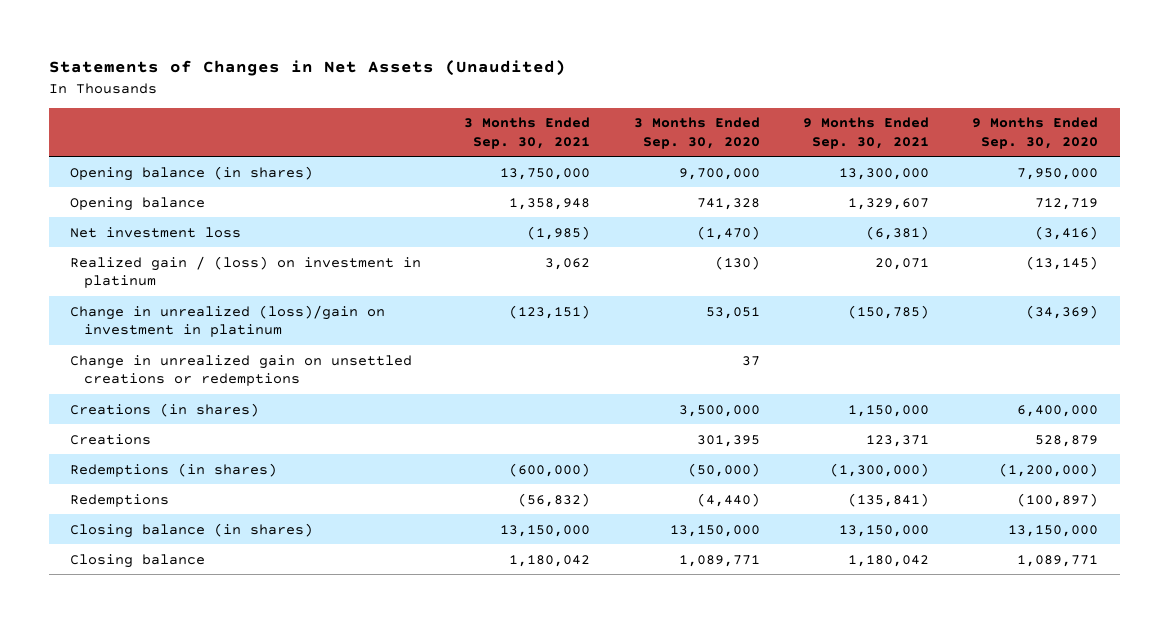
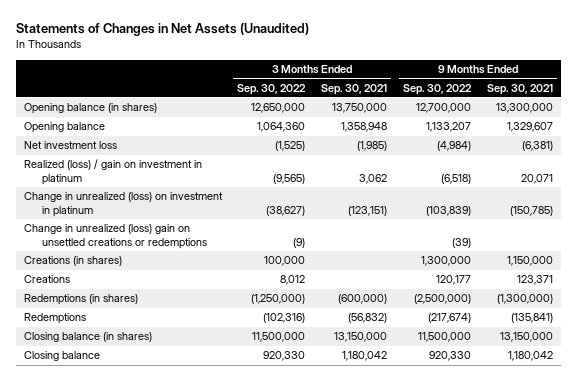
[633,117,760,149] 3 Months Ended Sep. 30, 2020 -> none
[971,117,1098,149] 9 Months Ended Sep. 30, 2020 -> none
none -> [237,83,307,95] Sep. 30, 2022
none -> [402,83,472,95] Sep. 30, 2022
[70,255,422,288] Realized gain / (loss) on investment in platinum -> [23,159,202,185] Realized (loss) / gain on investment in platinum
[70,304,386,337] Change in unrealized (loss)/gain on investment in platinum -> [23,192,223,217] Change in unrealized (loss) on investment in platinum
[70,354,413,386] Change in unrealized gain on unsettled creations or redemptions -> [23,224,207,249] Change in unrealized (loss) gain on unsettled creations or redemptions

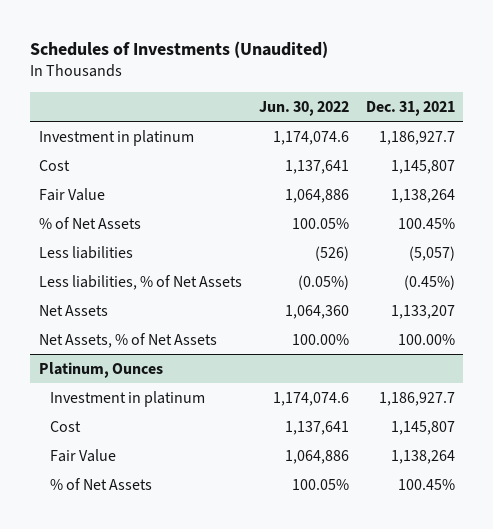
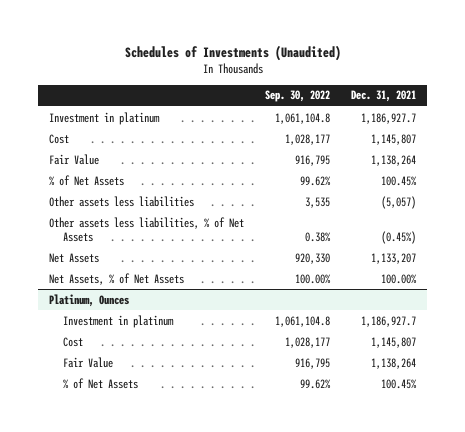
[258,100,349,116] Jun. 30, 2022 -> none
none -> [265,90,331,103] Sep. 30, 2022
[38,245,133,259] Less liabilities -> [48,195,194,207] Other assets less liabilities
[38,274,242,290] Less liabilities, % of Net Assets -> [48,216,244,242] Other assets less liabilities, % of Net Assets

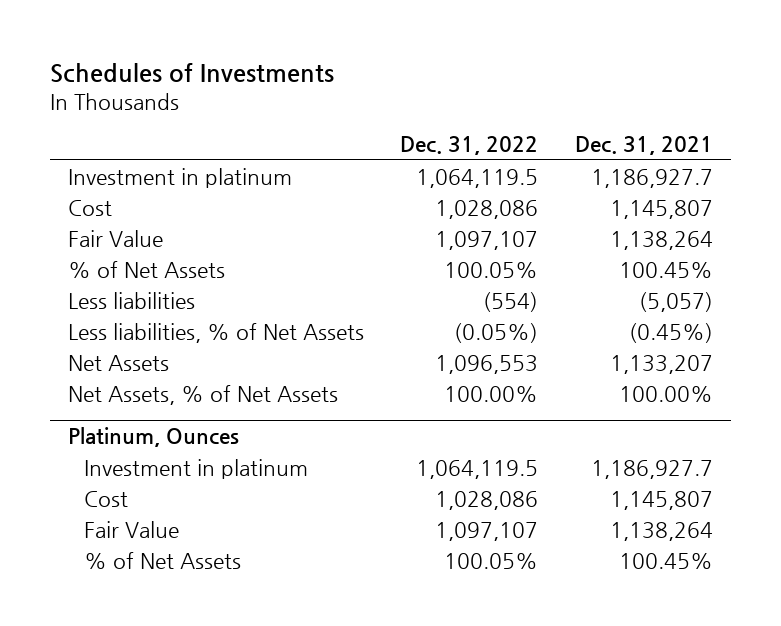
[124,44,341,61] Schedules of Investments (Unaudited) -> [49,63,334,84] Schedules of Investments
[265,90,331,103] Sep. 30, 2022 -> none
none -> [400,136,539,156] Dec. 31, 2022
[48,195,194,207] Other assets less liabilities -> [67,291,195,309] Less liabilities
[48,216,244,242] Other assets less liabilities, % of Net Assets -> [67,322,364,343] Less liabilities, % of Net Assets

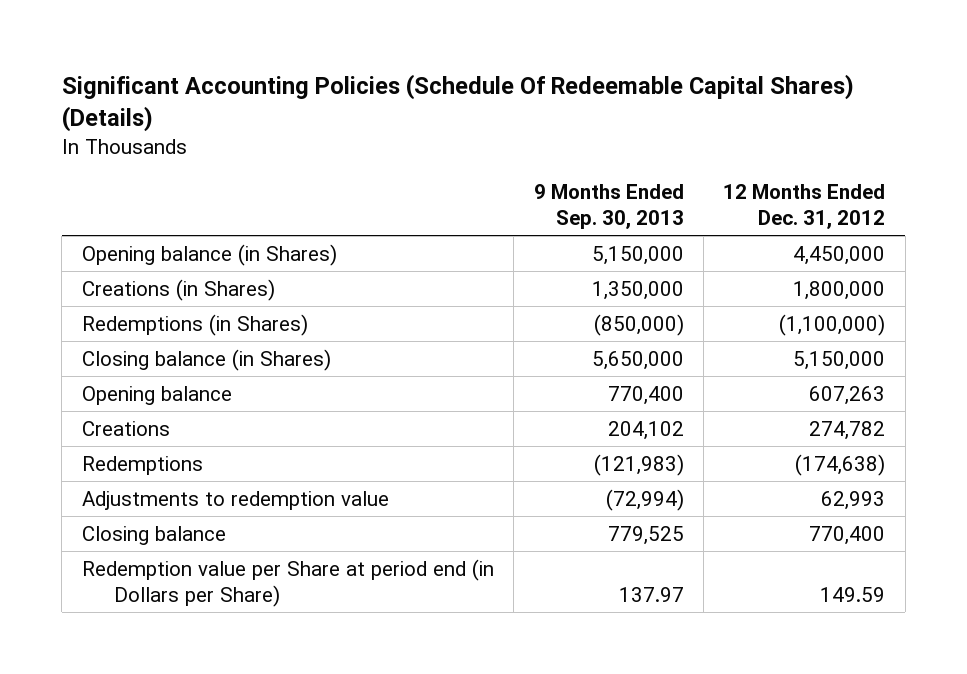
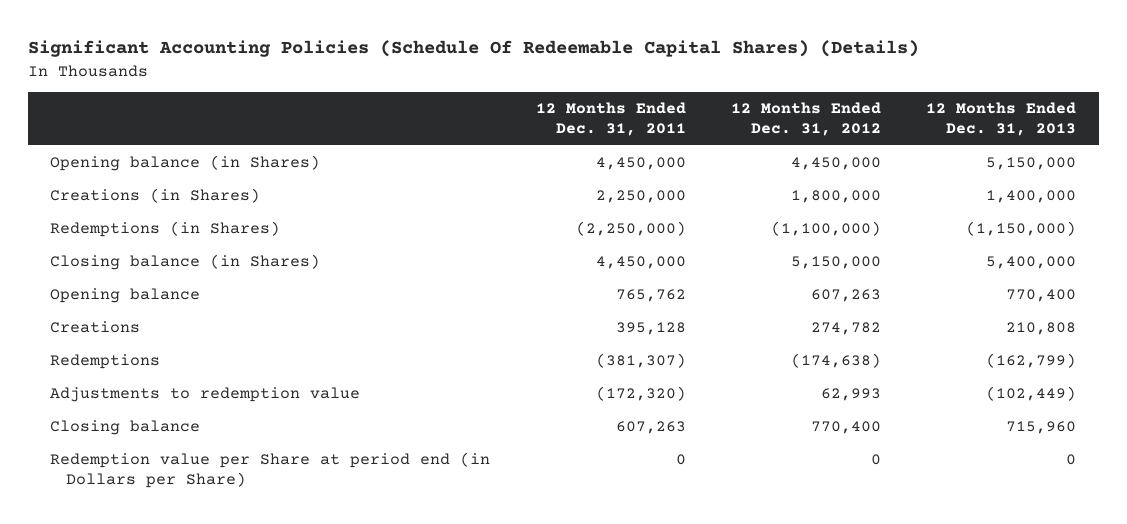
[533,184,684,230] 9 Months Ended Sep. 30, 2013 -> none
none -> [535,102,686,137] 12 Months Ended Dec. 31, 2011
none -> [926,102,1077,137] 12 Months Ended Dec. 31, 2013
[820,586,886,602] 149.59 -> [870,454,881,466] 0

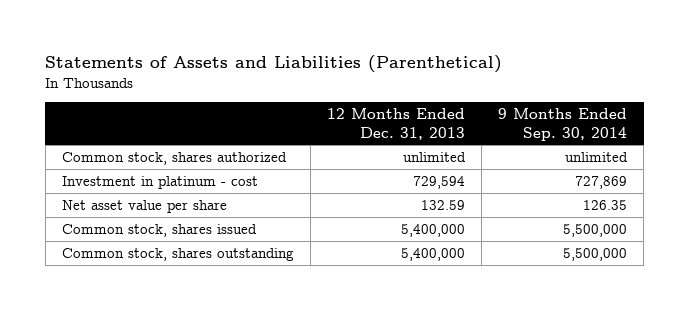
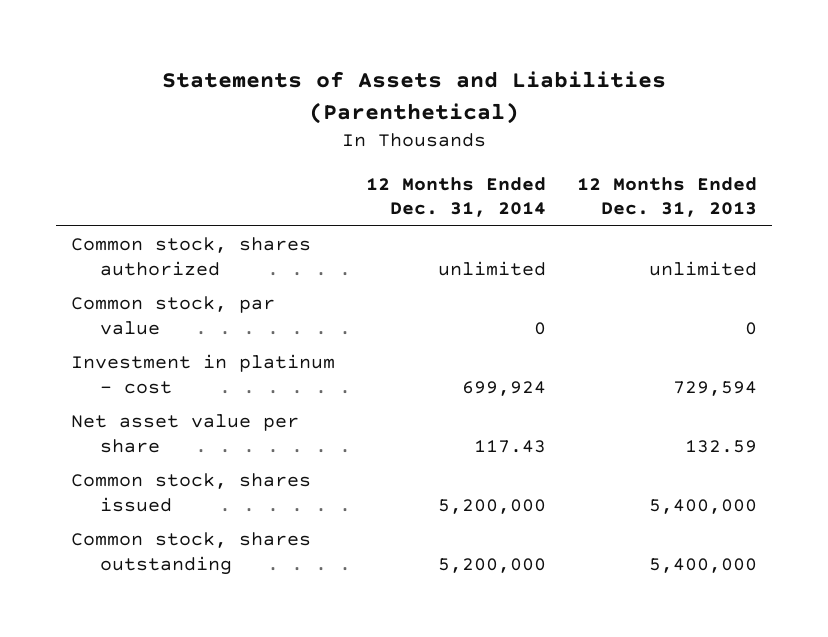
[498,108,628,141] 9 Months Ended Sep. 30, 2014 -> none
none -> [366,176,547,218] 12 Months Ended Dec. 31, 2014
none -> [71,296,276,335] Common stock, par value

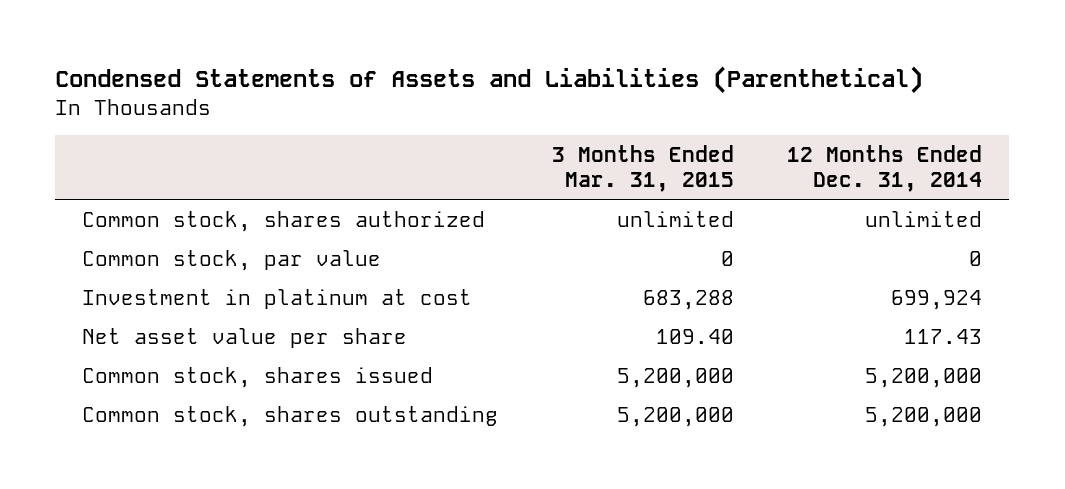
[162,71,667,124] Statements of Assets and Liabilities (Parenthetical) -> [55,66,924,95] Condensed Statements of Assets and Liabilities (Parenthetical)
[576,176,757,218] 12 Months Ended Dec. 31, 2013 -> none
none -> [551,144,734,192] 3 Months Ended Mar. 31, 2015
[71,354,336,394] Investment in platinum - cost -> [82,288,473,309] Investment in platinum at cost

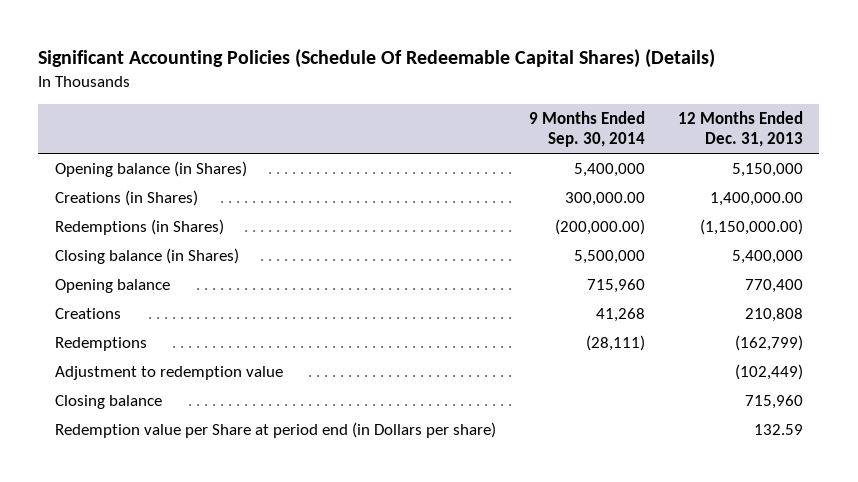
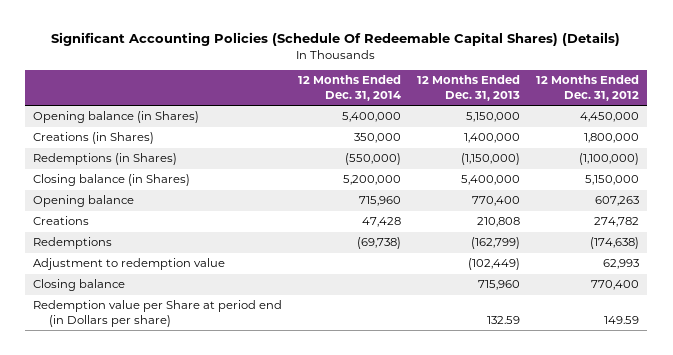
[528,110,645,148] 9 Months Ended Sep. 30, 2014 -> none
none -> [298,75,402,101] 12 Months Ended Dec. 31, 2014
none -> [536,75,640,101] 12 Months Ended Dec. 31, 2012
[709,191,803,206] 1,400,000.00 -> [464,133,521,144] 1,400,000
[699,218,803,235] (1,150,000.00) -> [461,153,521,166] (1,150,000)

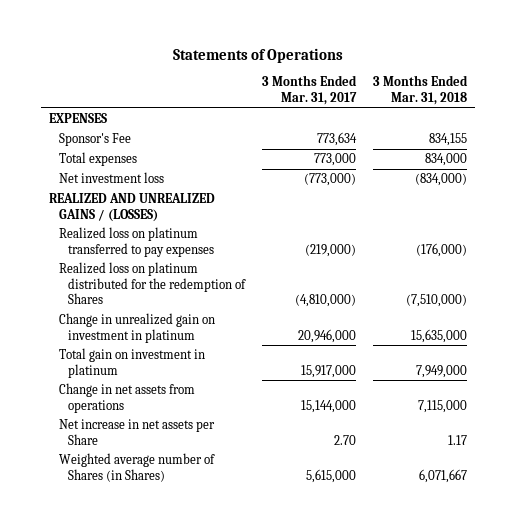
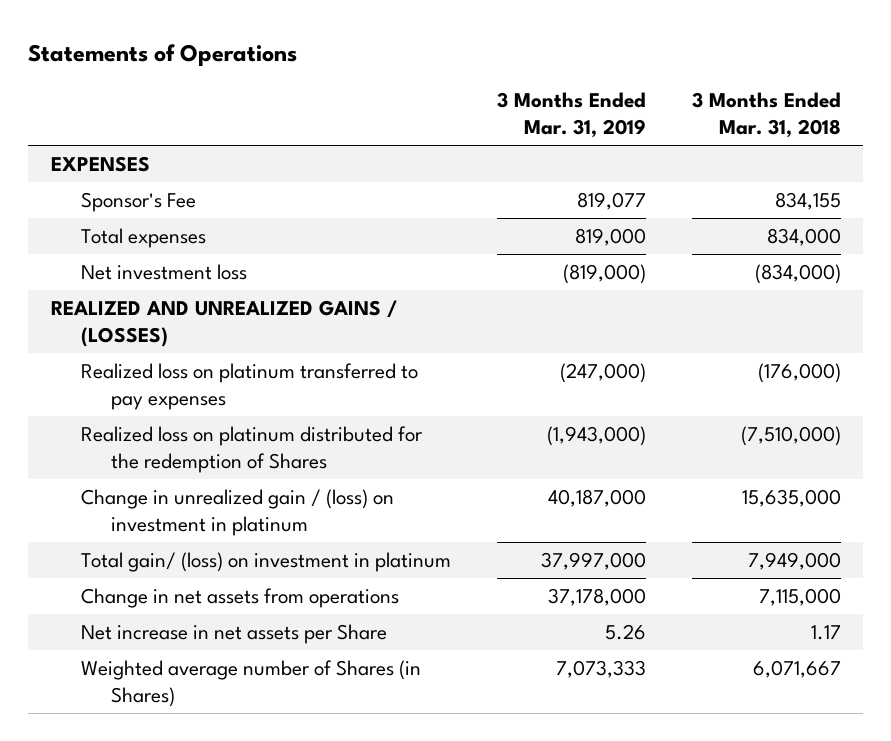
[261,75,357,105] 3 Months Ended Mar. 31, 2017 -> none
none -> [496,91,646,139] 3 Months Ended Mar. 31, 2019
[58,313,215,343] Change in unrealized gain on investment in platinum -> [80,489,394,537] Change in unrealized gain / (loss) on investment in platinum
[58,348,205,378] Total gain on investment in platinum -> [80,552,451,573] Total gain/ (loss) on investment in platinum

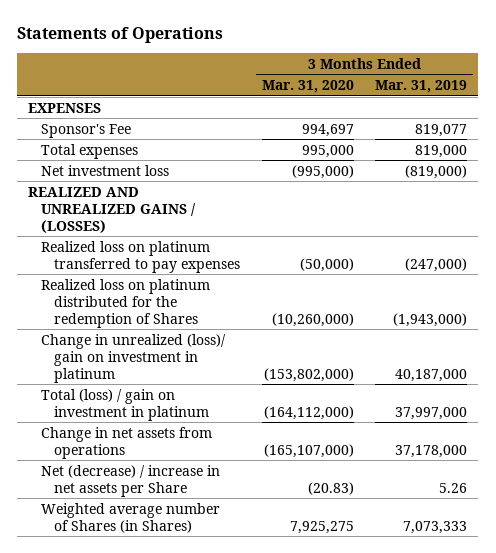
[691,91,841,139] 3 Months Ended Mar. 31, 2018 -> none
none -> [261,80,354,94] Mar. 31, 2020
[80,489,394,537] Change in unrealized gain / (loss) on investment in platinum -> [41,333,227,383] Change in unrealized (loss)/ gain on investment in platinum
[80,552,451,573] Total gain/ (loss) on investment in platinum -> [41,388,210,421] Total (loss) / gain on investment in platinum
[80,624,387,645] Net increase in net assets per Share -> [41,464,221,497] Net (decrease) / increase in net assets per Share

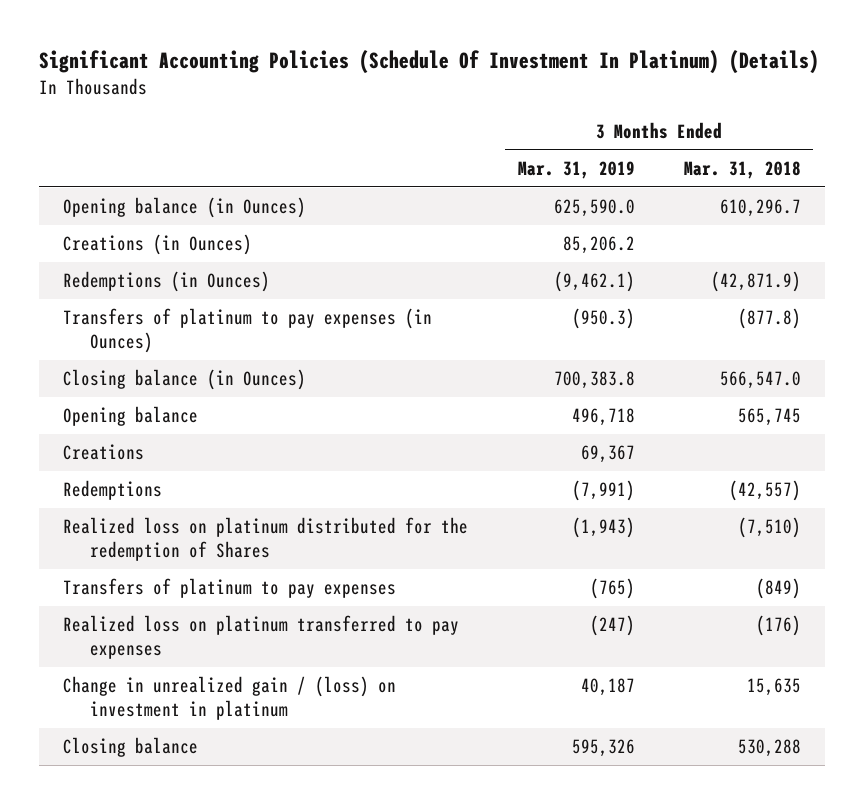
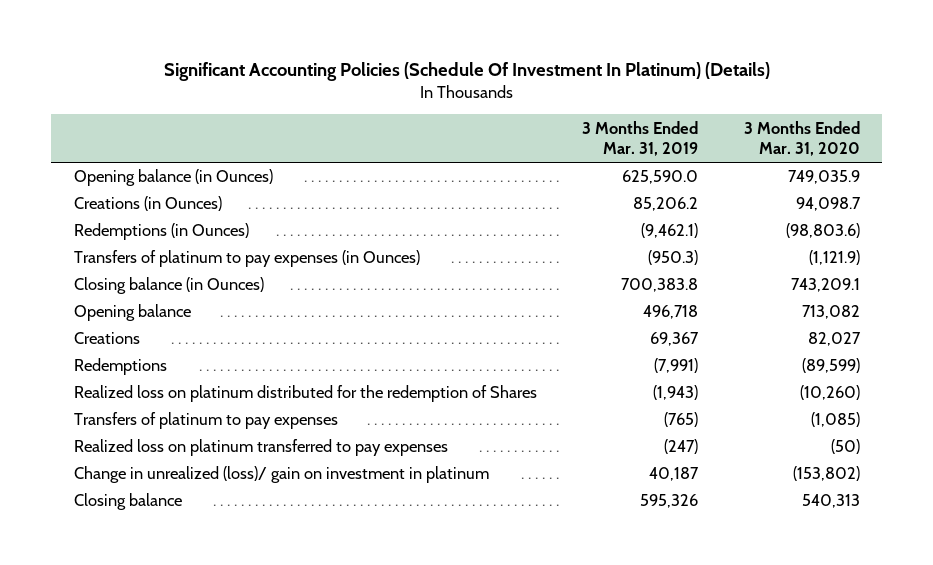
[683,160,801,179] Mar. 31, 2018 -> none
none -> [743,120,860,157] 3 Months Ended Mar. 31, 2020
[63,676,397,721] Change in unrealized gain / (loss) on investment in platinum -> [73,466,489,484] Change in unrealized (loss)/ gain on investment in platinum

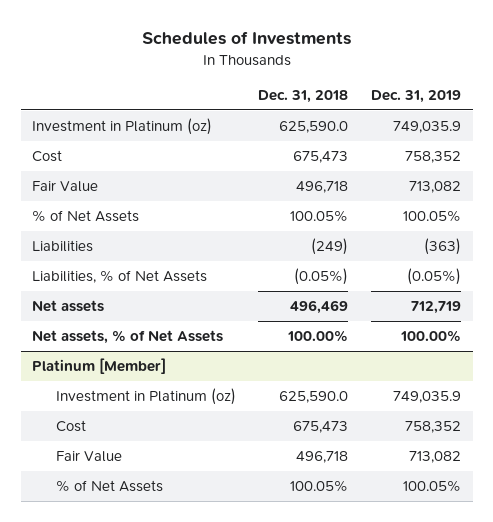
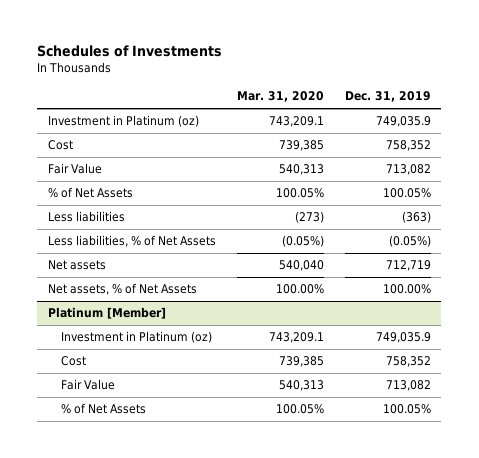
[258,89,349,103] Dec. 31, 2018 -> none
none -> [236,91,324,103] Mar. 31, 2020
[32,240,94,253] Liabilities -> [47,211,125,223] Less liabilities
[32,270,208,284] Liabilities, % of Net Assets -> [47,235,216,248] Less liabilities, % of Net Assets

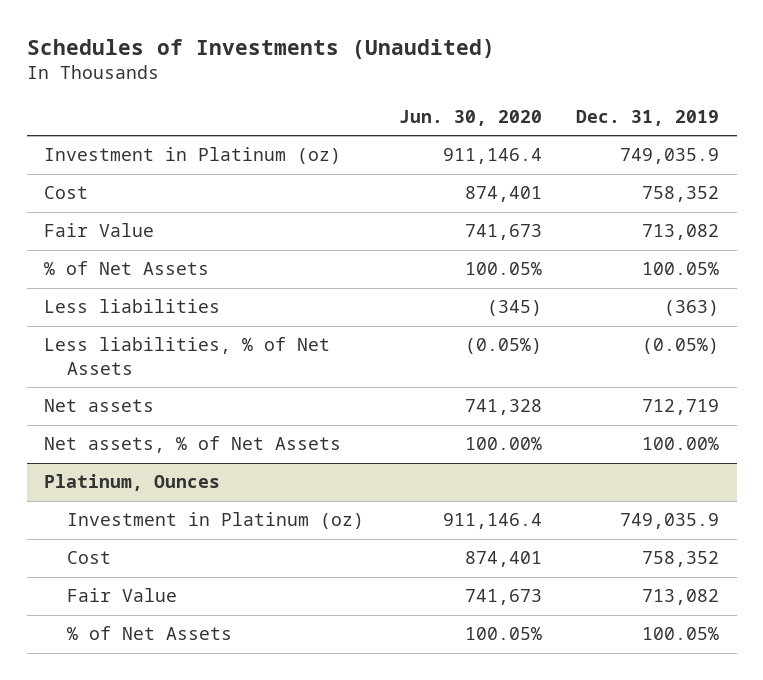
[37,44,223,57] Schedules of Investments -> [26,38,495,59] Schedules of Investments (Unaudited)
[236,91,324,103] Mar. 31, 2020 -> none
none -> [398,110,542,127] Jun. 30, 2020
[47,307,166,320] Platinum [Member] -> [43,474,220,492] Platinum, Ounces

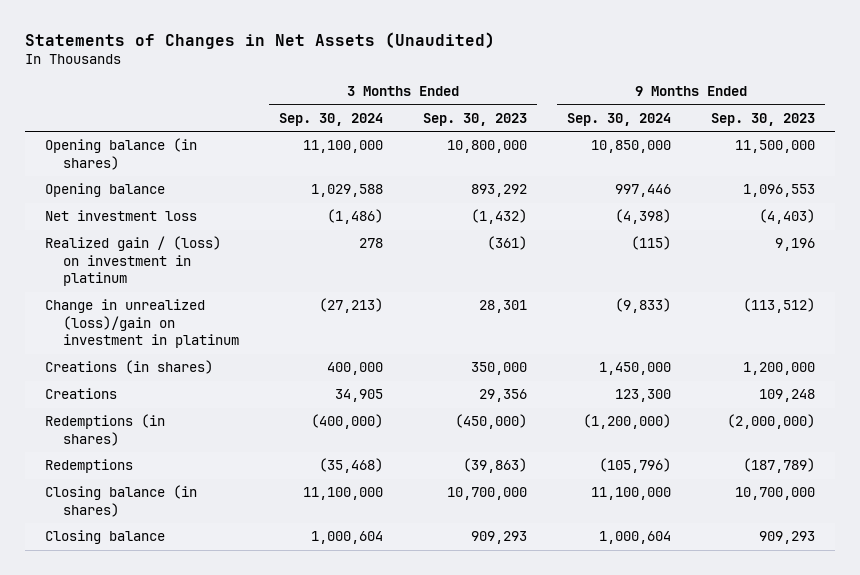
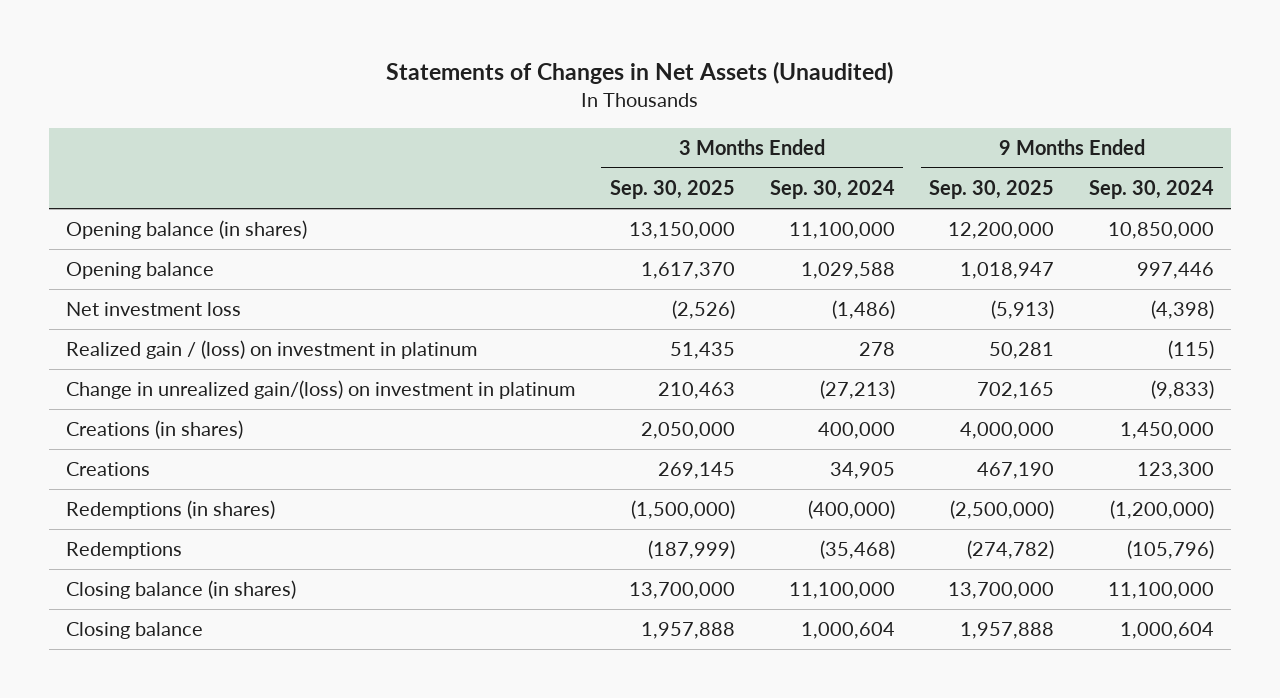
[423,112,528,126] Sep. 30, 2023 -> none
[711,112,816,126] Sep. 30, 2023 -> none
none -> [610,180,736,200] Sep. 30, 2025
none -> [929,180,1055,200] Sep. 30, 2025
[44,299,240,349] Change in unrealized (loss)/gain on investment in platinum -> [66,380,576,400] Change in unrealized gain/(loss) on investment in platinum

